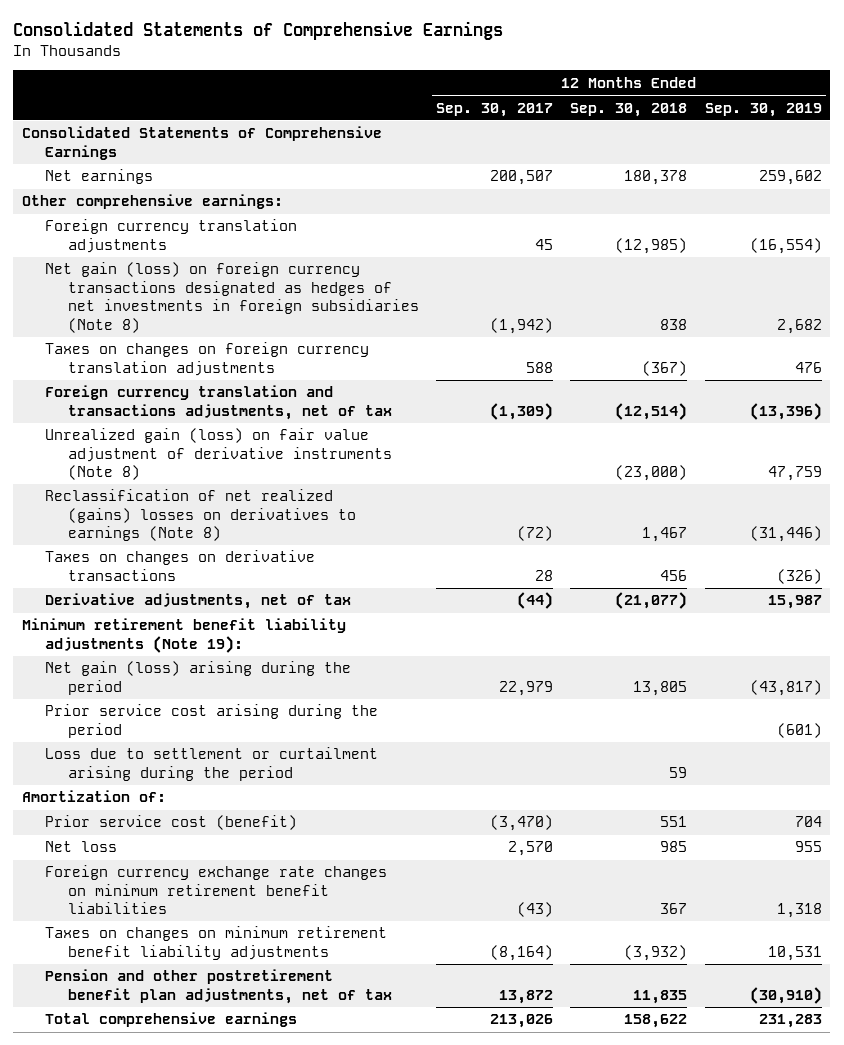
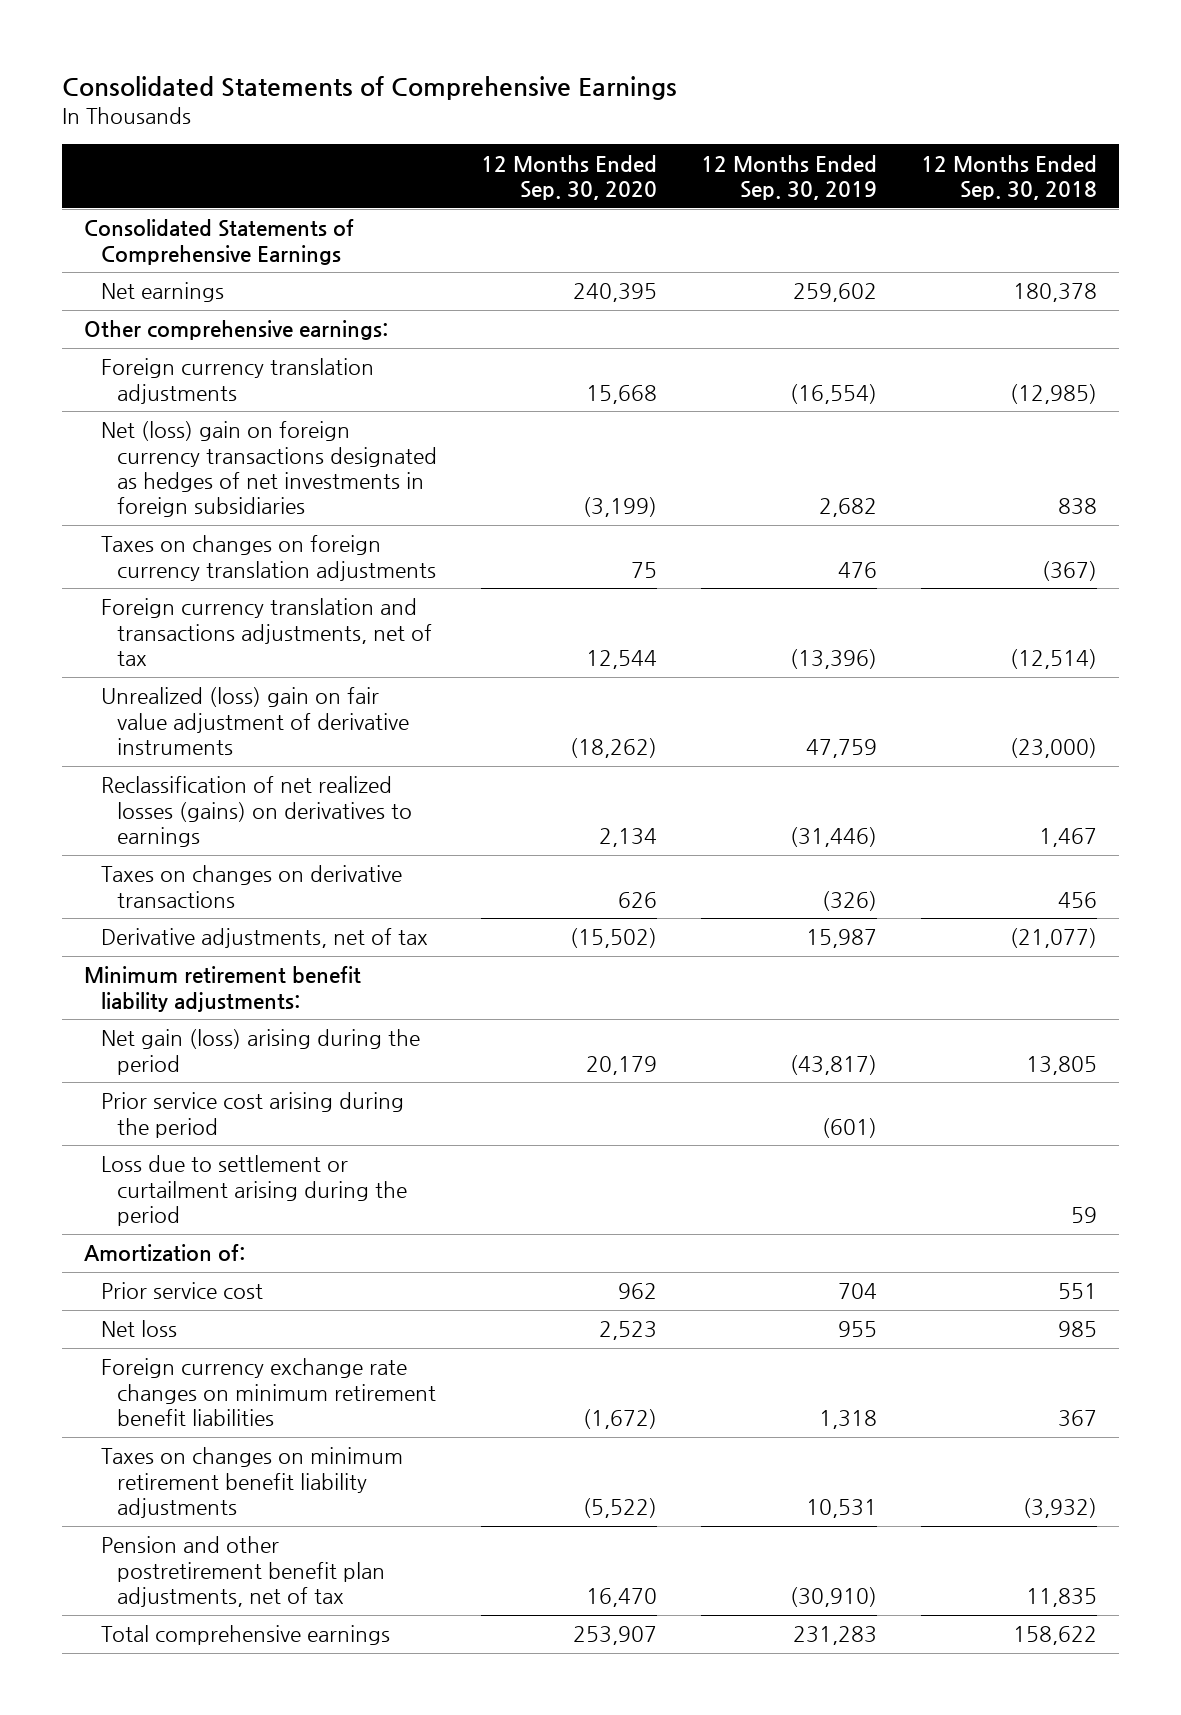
[436,102,554,117] Sep. 30, 2017 -> none
none -> [481,154,658,200] 12 Months Ended Sep. 30, 2020
[44,262,419,333] Net gain (loss) on foreign currency transactions designated as hedges of net investments in foreign subsidiaries (Note 8) -> [100,421,438,517] Net (loss) gain on foreign currency transactions designated as hedges of net investments in foreign subsidiaries
[44,428,392,481] Unrealized gain (loss) on fair value adjustment of derivative instruments (Note 8) -> [100,687,410,755] Unrealized (loss) gain on fair value adjustment of derivative instruments
[44,489,356,542] Reclassification of net realized (gains) losses on derivatives to earnings (Note 8) -> [100,776,413,847] Reclassification of net realized losses (gains) on derivatives to earnings
[21,618,346,653] Minimum retirement benefit liability adjustments (Note 19): -> [83,966,361,1012] Minimum retirement benefit liability adjustments:
[44,815,297,831] Prior service cost (benefit) -> [100,1282,263,1300] Prior service cost

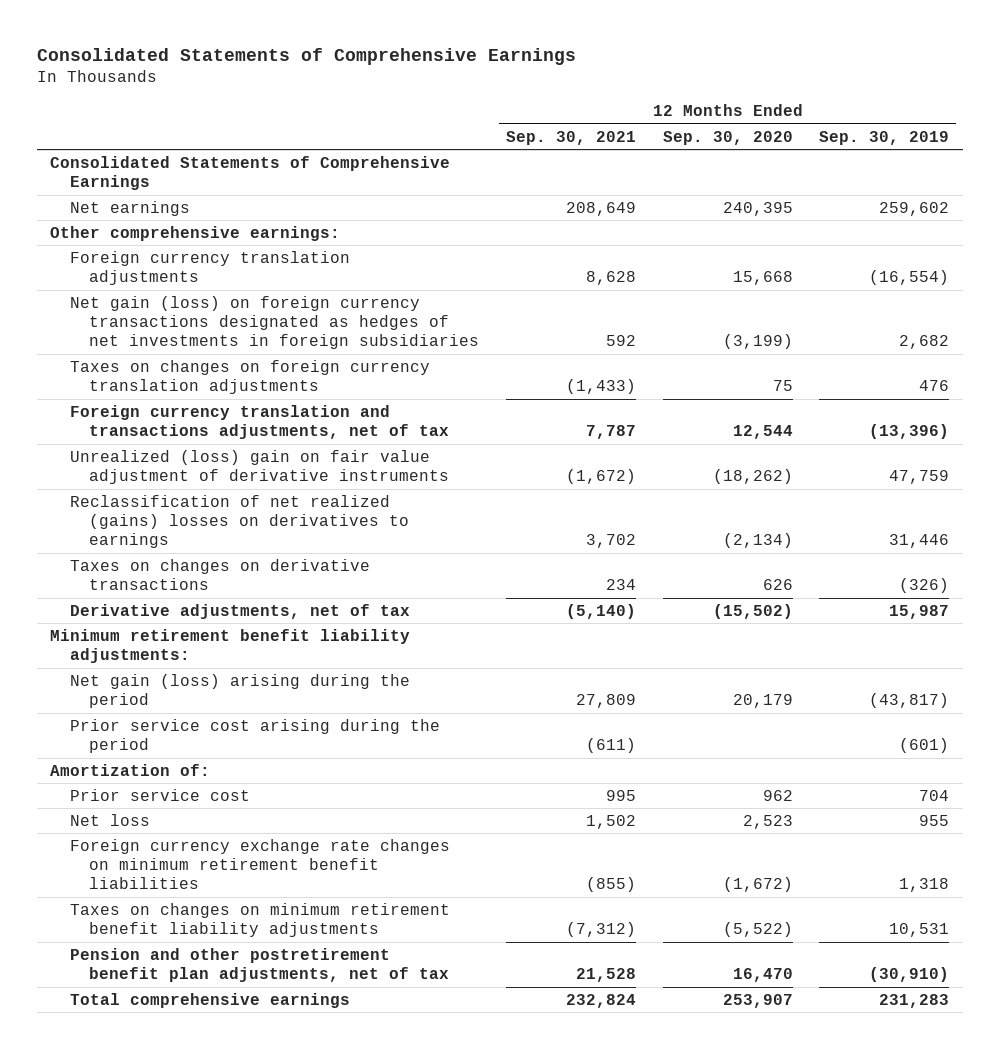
[921,154,1098,200] 12 Months Ended Sep. 30, 2018 -> none
none -> [505,130,636,145] Sep. 30, 2021
[100,421,438,517] Net (loss) gain on foreign currency transactions designated as hedges of net investments in foreign subsidiaries -> [69,295,480,350] Net gain (loss) on foreign currency transactions designated as hedges of net investments in foreign subsidiaries
[100,776,413,847] Reclassification of net realized losses (gains) on derivatives to earnings -> [69,494,410,549] Reclassification of net realized (gains) losses on derivatives to earnings
[599,827,658,847] 2,134 -> [722,533,793,549] (2,134)
[790,826,878,847] (31,446) -> [889,534,950,549] 31,446
[100,1155,408,1226] Loss due to settlement or curtailment arising during the period -> none

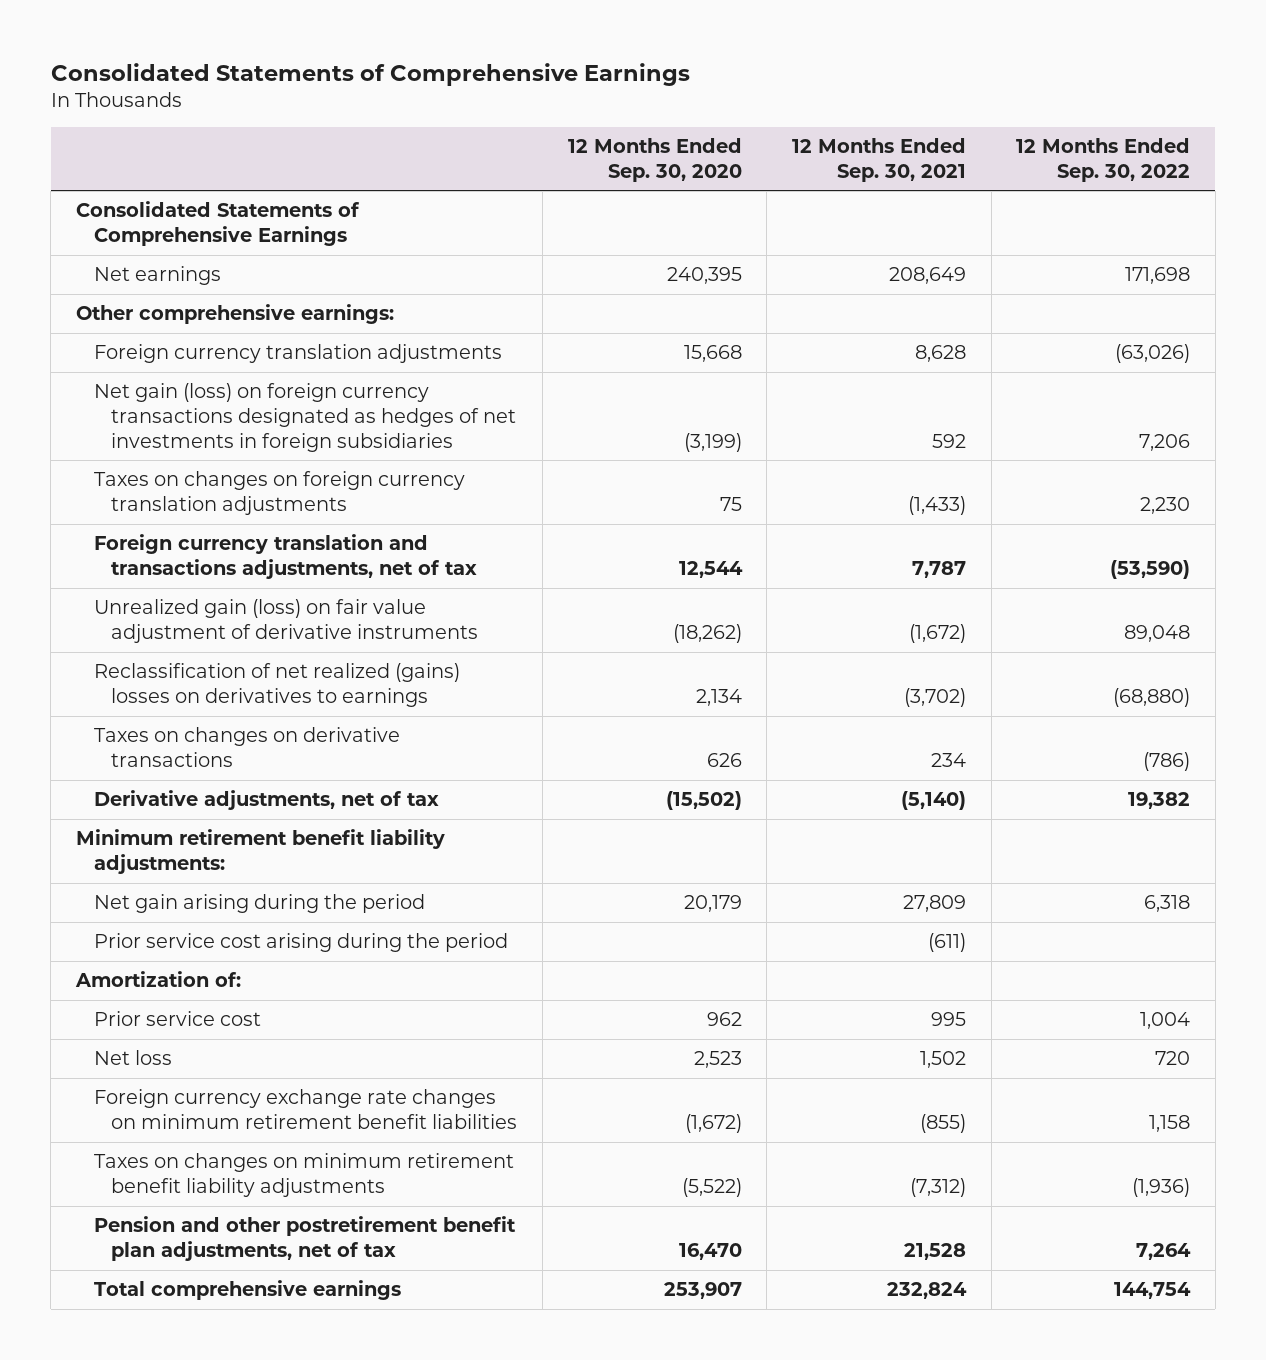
[819,130,950,145] Sep. 30, 2019 -> none
none -> [1016,137,1191,182] 12 Months Ended Sep. 30, 2022
[69,449,450,485] Unrealized (loss) gain on fair value adjustment of derivative instruments -> [93,599,479,644] Unrealized gain (loss) on fair value adjustment of derivative instruments
[585,534,636,549] 3,702 -> [903,688,966,708] (3,702)
[722,533,793,549] (2,134) -> [695,689,742,707] 2,134
[69,673,410,709] Net gain (loss) arising during the period -> [93,894,425,914] Net gain arising during the period

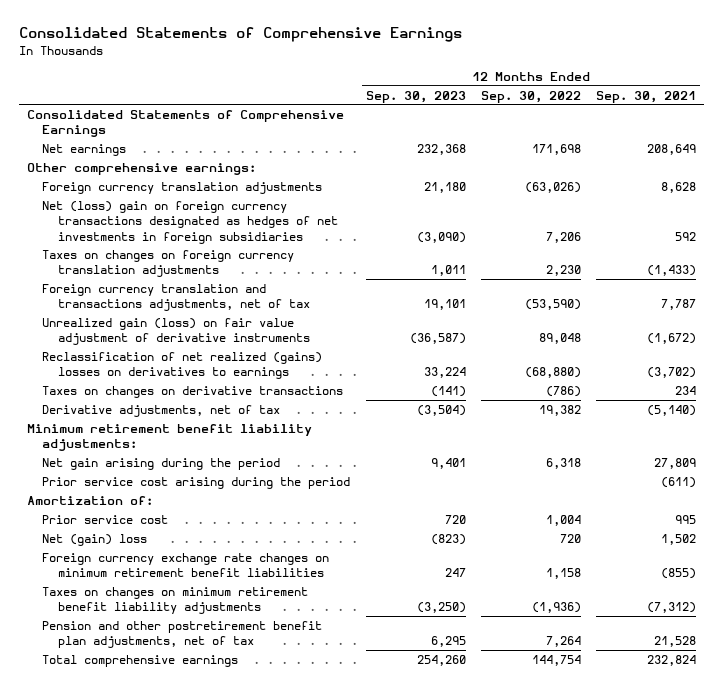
[567,137,742,182] 12 Months Ended Sep. 30, 2020 -> none
none -> [365,90,466,103] Sep. 30, 2023
[93,383,517,452] Net gain (loss) on foreign currency transactions designated as hedges of net investments in foreign subsidiaries -> [42,201,339,244] Net (loss) gain on foreign currency transactions designated as hedges of net investments in foreign subsidiaries
[93,1050,172,1066] Net loss -> [42,534,148,547] Net (gain) loss

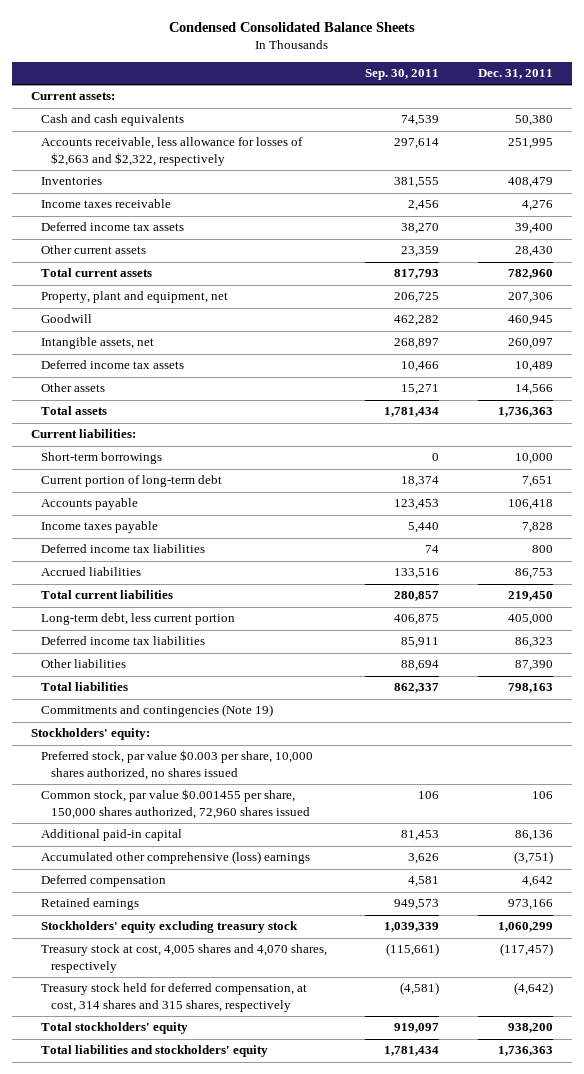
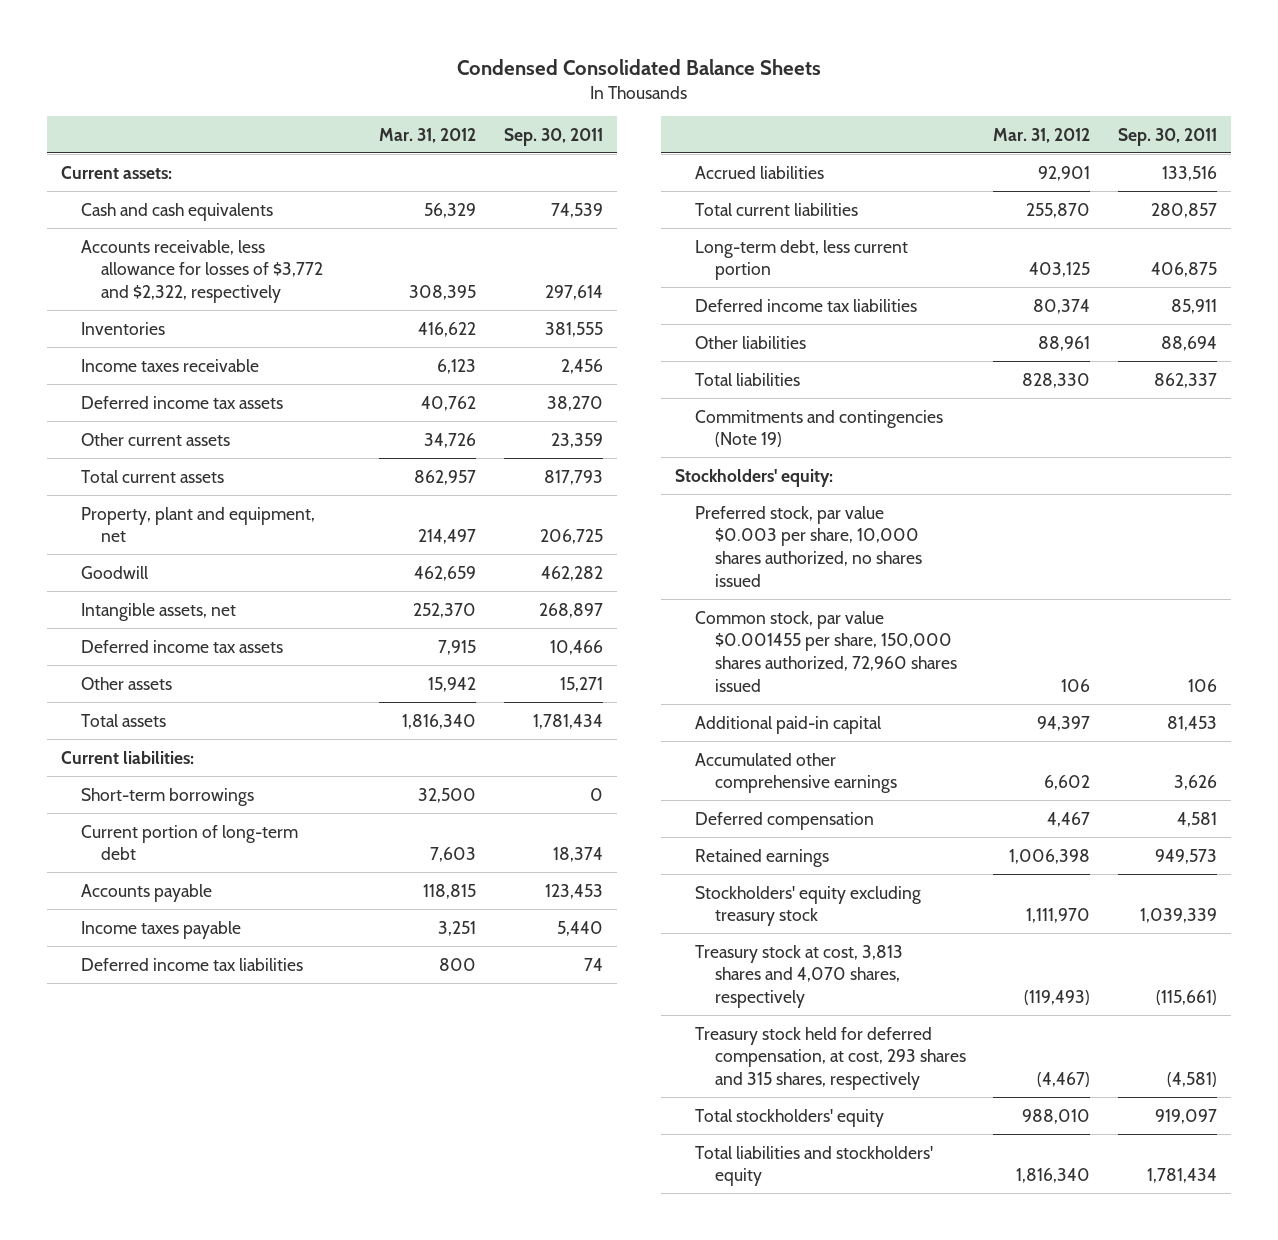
[477,69,553,80] Dec. 31, 2011 -> none
none -> [379,127,477,143] Mar. 31, 2012
[41,137,304,166] Accounts receivable, less allowance for losses of $2,663 and $2,322, respectively -> [80,239,323,304] Accounts receivable, less allowance for losses of $3,772 and $2,322, respectively
[41,851,311,865] Accumulated other comprehensive (loss) earnings -> [694,752,897,794] Accumulated other comprehensive earnings
[41,944,328,973] Treasury stock at cost, 4,005 shares and 4,070 shares, respectively -> [694,944,903,1009] Treasury stock at cost, 3,813 shares and 4,070 shares, respectively
[41,983,308,1012] Treasury stock held for deferred compensation, at cost, 314 shares and 315 shares, respectively -> [694,1026,966,1091] Treasury stock held for deferred compensation, at cost, 293 shares and 315 shares, respectively

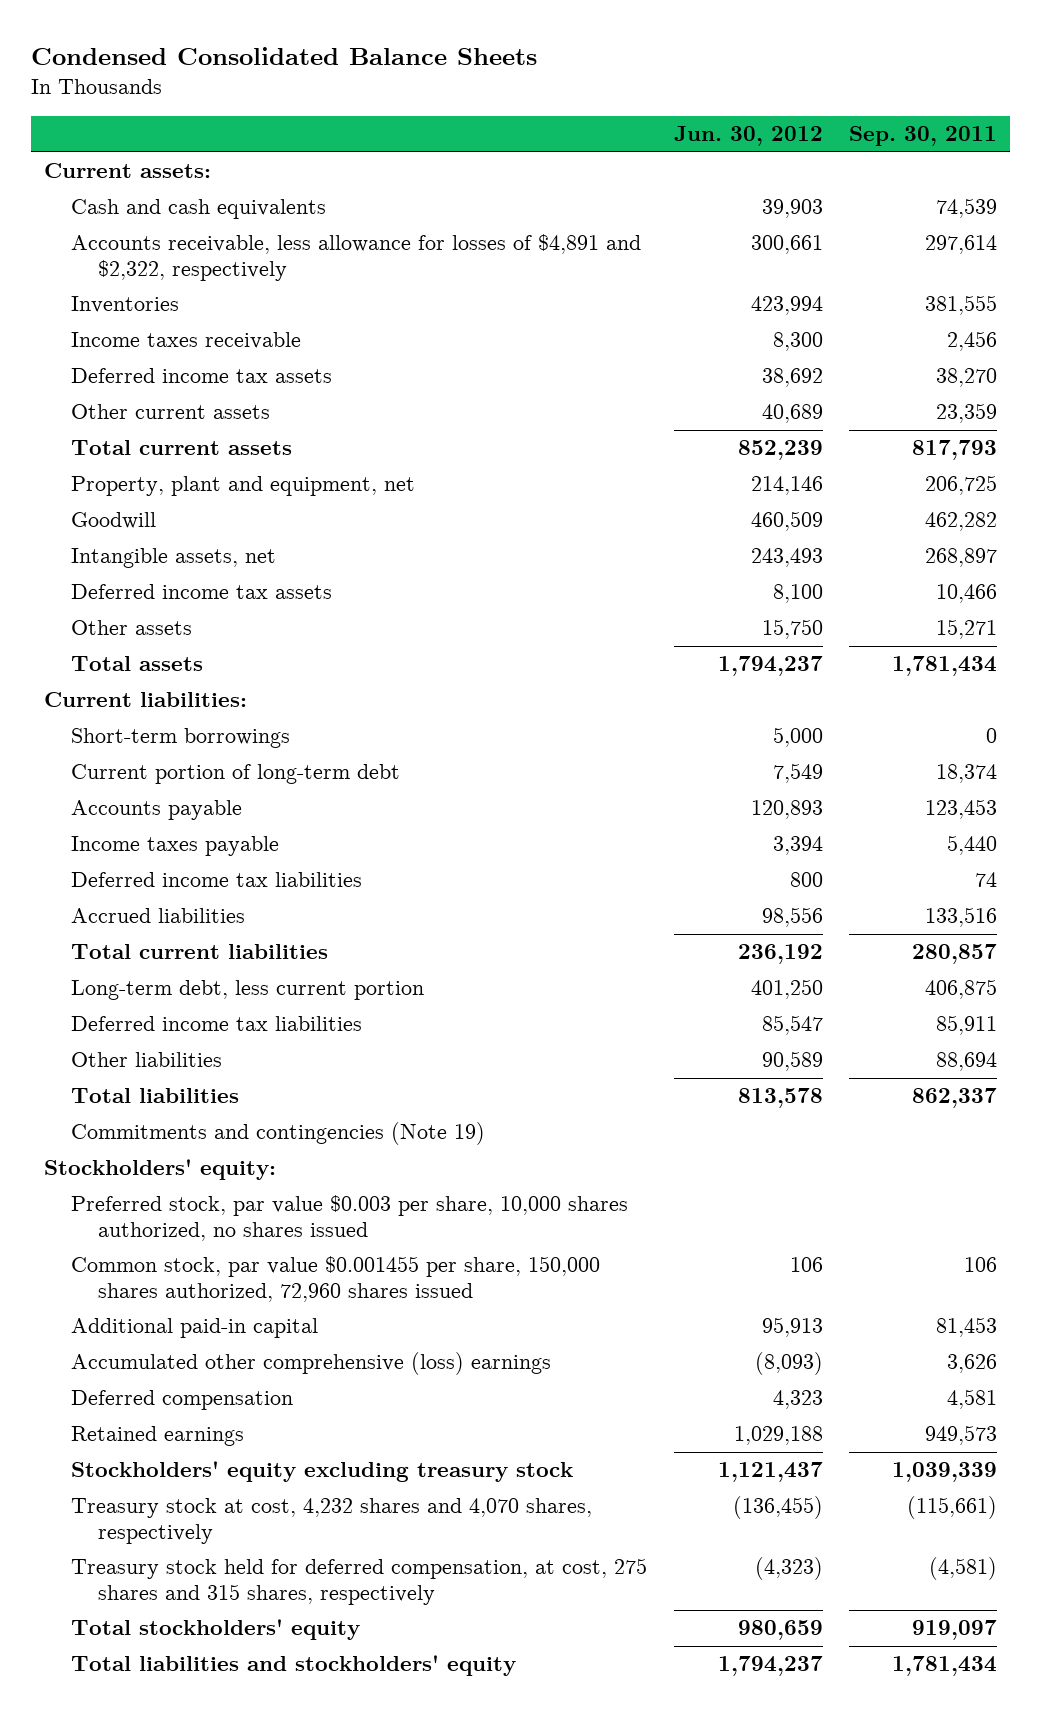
[379,127,477,143] Mar. 31, 2012 -> none
none -> [673,126,823,147] Jun. 30, 2012
[80,239,323,304] Accounts receivable, less allowance for losses of $3,772 and $2,322, respectively -> [71,234,642,281] Accounts receivable, less allowance for losses of $4,891 and $2,322, respectively
[694,752,897,794] Accumulated other comprehensive earnings -> [71,1352,552,1376] Accumulated other comprehensive (loss) earnings
[694,944,903,1009] Treasury stock at cost, 3,813 shares and 4,070 shares, respectively -> [71,1498,593,1544] Treasury stock at cost, 4,232 shares and 4,070 shares, respectively
[694,1026,966,1091] Treasury stock held for deferred compensation, at cost, 293 shares and 315 shares, respectively -> [71,1558,648,1605] Treasury stock held for deferred compensation, at cost, 275 shares and 315 shares, respectively

